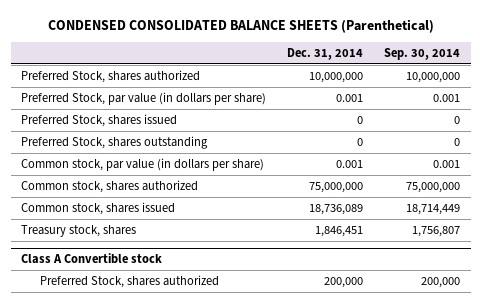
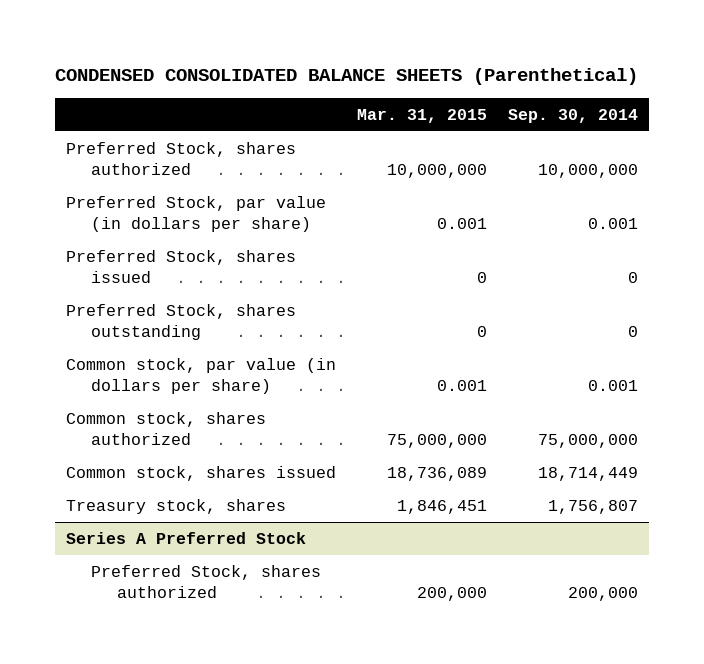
[287,47,364,60] Dec. 31, 2014 -> none
none -> [356,108,487,123] Mar. 31, 2015
[21,253,163,265] Class A Convertible stock -> [65,531,306,544] Series A Preferred Stock

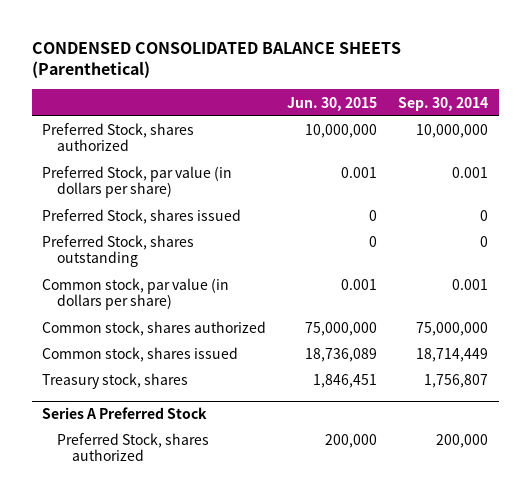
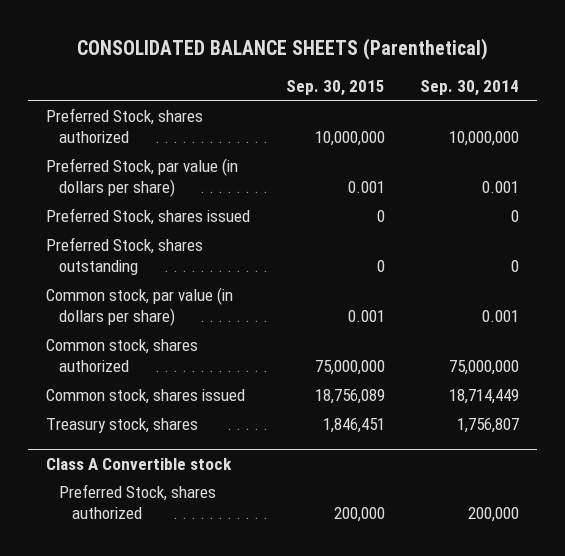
[31,41,401,79] CONDENSED CONSOLIDATED BALANCE SHEETS (Parenthetical) -> [76,37,488,60] CONSOLIDATED BALANCE SHEETS (Parenthetical)
[287,96,378,111] Jun. 30, 2015 -> none
none -> [285,80,385,97] Sep. 30, 2015
[42,407,208,420] Series A Preferred Stock -> [45,457,232,470] Class A Convertible stock

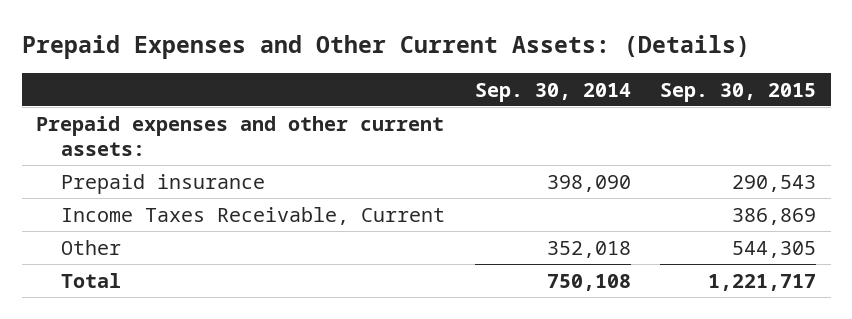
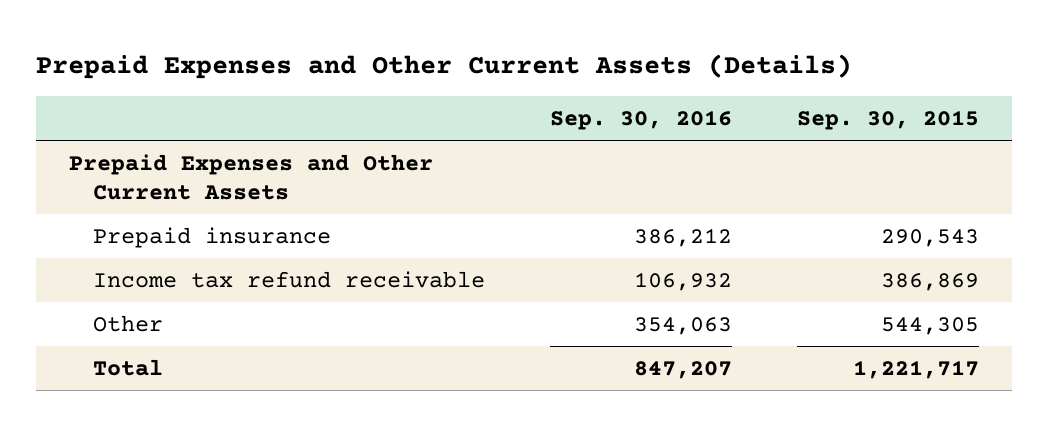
[21,34,750,59] Prepaid Expenses and Other Current Assets: (Details) -> [36,53,853,79] Prepaid Expenses and Other Current Assets (Details)
[474,82,631,102] Sep. 30, 2014 -> none
none -> [550,110,733,131] Sep. 30, 2016
[36,115,445,156] Prepaid expenses and other current assets: -> [69,153,434,200] Prepaid Expenses and Other Current Assets
[61,206,446,225] Income Taxes Receivable, Current -> [93,270,486,288] Income tax refund receivable

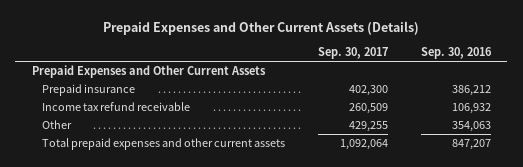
[797,110,980,131] Sep. 30, 2015 -> none
none -> [317,47,388,60] Sep. 30, 2017
[93,358,164,376] Total -> [41,138,285,151] Total prepaid expenses and other current assets

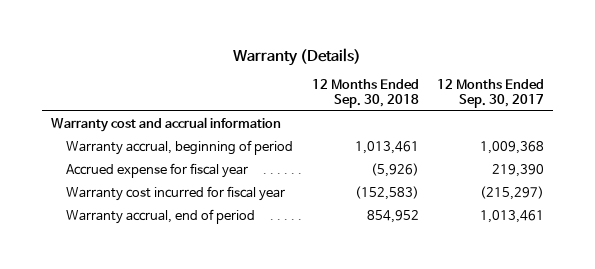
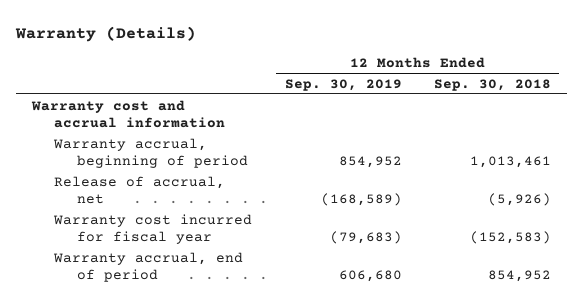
[436,79,544,108] 12 Months Ended Sep. 30, 2017 -> none
none -> [284,78,402,91] Sep. 30, 2019
[66,162,249,178] Accrued expense for fiscal year -> [54,175,226,204] Release of accrual, net

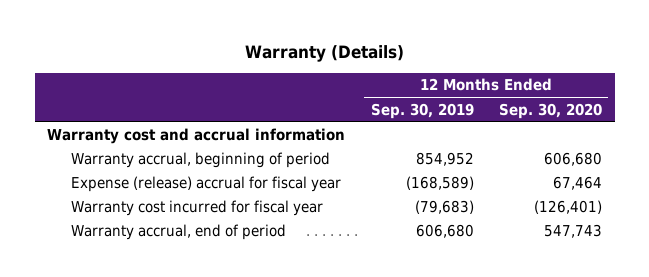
[433,78,551,91] Sep. 30, 2018 -> none
none -> [498,102,602,119] Sep. 30, 2020
[54,175,226,204] Release of accrual, net -> [70,175,341,192] Expense (release) accrual for fiscal year

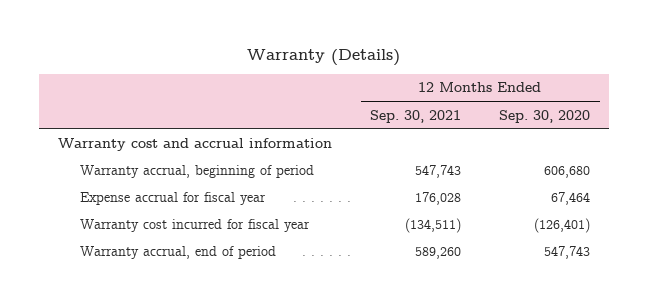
[370,102,474,119] Sep. 30, 2019 -> none
none -> [370,109,462,123] Sep. 30, 2021
[70,175,341,192] Expense (release) accrual for fiscal year -> [79,192,266,206] Expense accrual for fiscal year

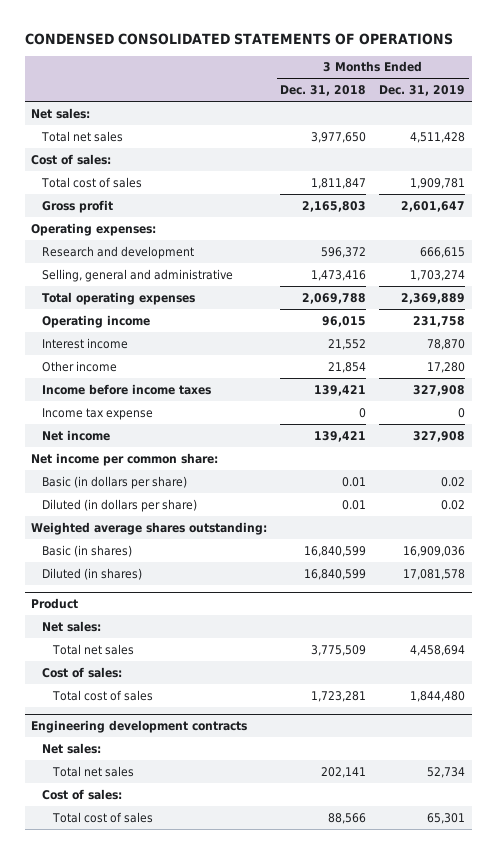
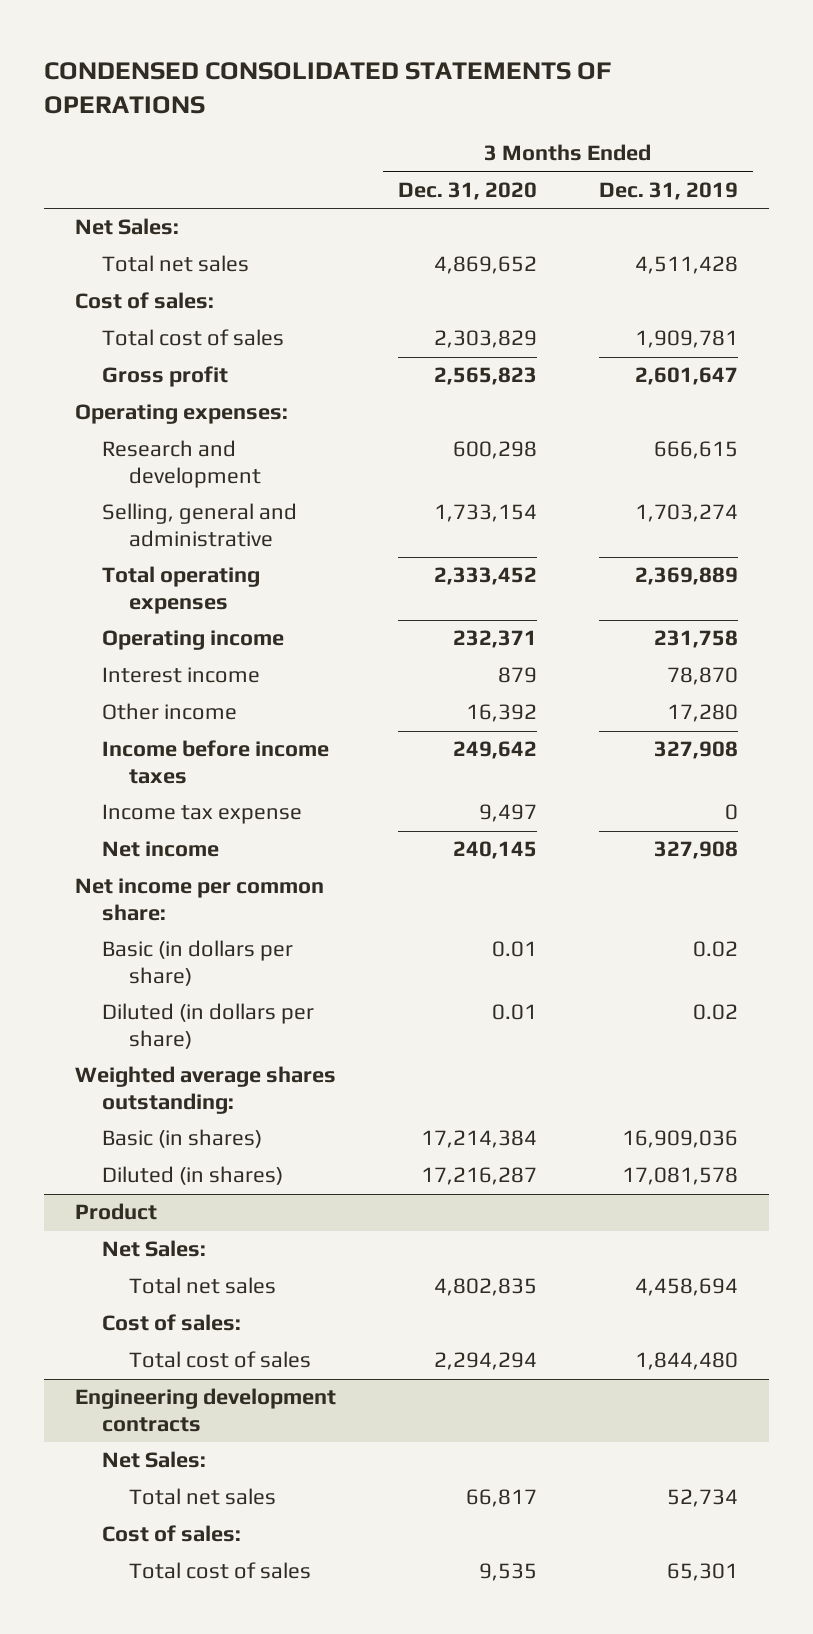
[280,85,367,97] Dec. 31, 2018 -> none
none -> [398,181,538,200] Dec. 31, 2020
[31,107,91,119] Net sales: -> [75,218,180,236] Net Sales:
[41,620,101,632] Net sales: -> [102,1240,207,1258] Net Sales:
[41,742,101,754] Net sales: -> [102,1451,207,1469] Net Sales:

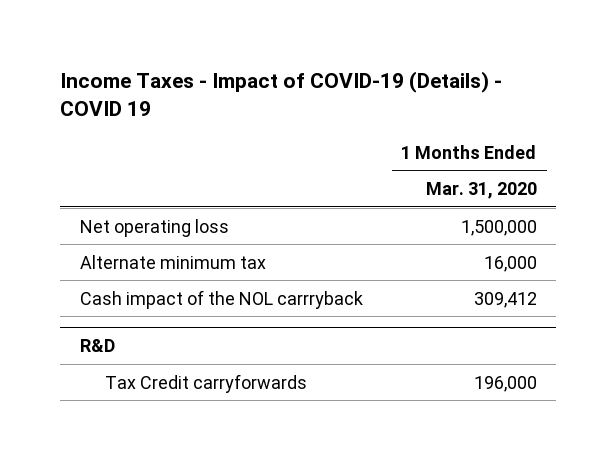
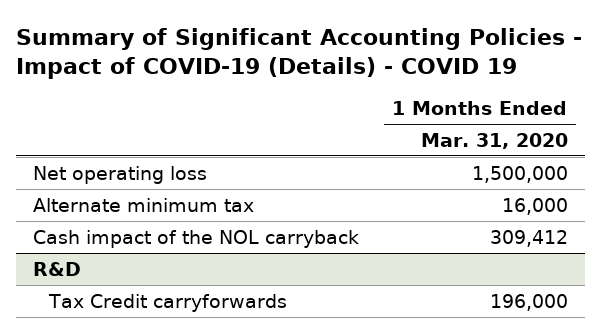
[59,71,502,117] Income Taxes - Impact of COVID-19 (Details) - COVID 19 -> [15,27,582,80] Summary of Significant Accounting Policies - Impact of COVID-19 (Details) - COVID 19
[79,289,363,309] Cash impact of the NOL carrryback -> [32,229,359,248] Cash impact of the NOL carryback

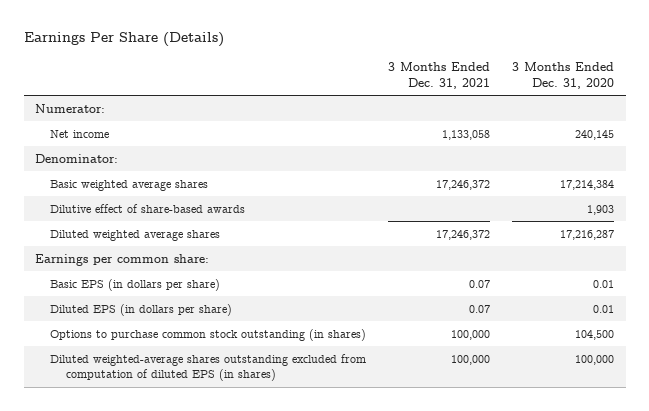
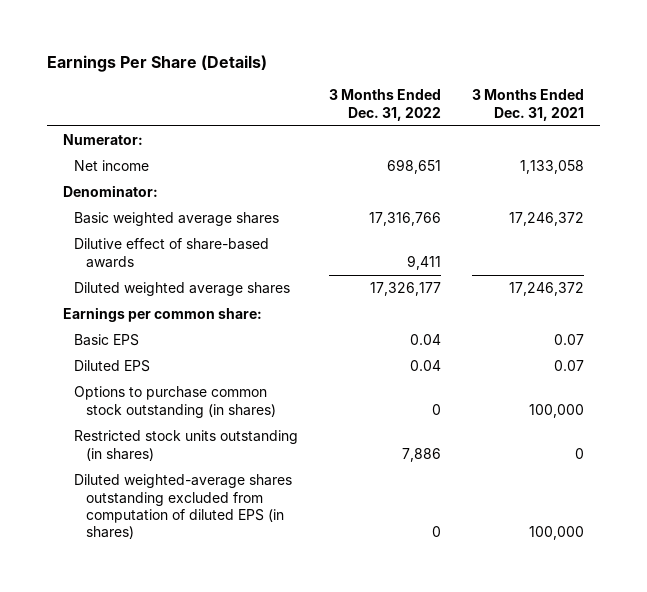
[512,62,615,90] 3 Months Ended Dec. 31, 2020 -> none
none -> [329,89,442,121] 3 Months Ended Dec. 31, 2022
[50,278,221,291] Basic EPS (in dollars per share) -> [74,334,140,347] Basic EPS
[50,303,233,316] Diluted EPS (in dollars per share) -> [74,360,151,373] Diluted EPS
none -> [74,430,299,461] Restricted stock units outstanding (in shares)

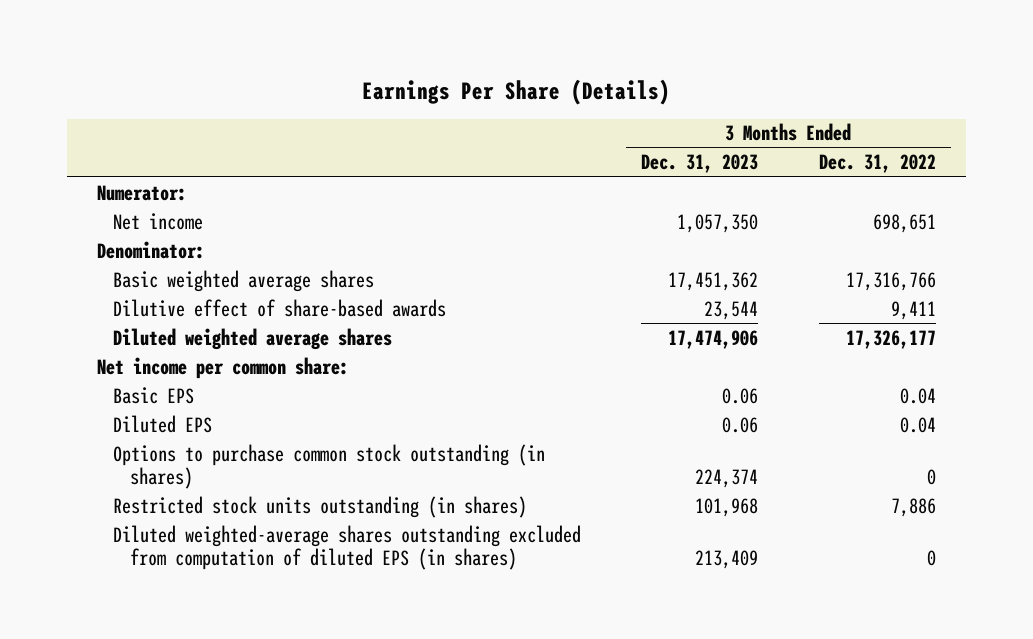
[472,89,585,121] 3 Months Ended Dec. 31, 2021 -> none
none -> [641,154,759,174] Dec. 31, 2023
[62,307,262,323] Earnings per common share: -> [97,356,350,379] Net income per common share:

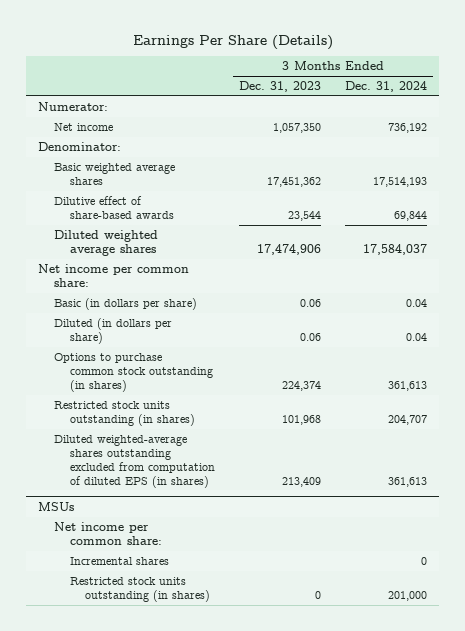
[818,154,936,174] Dec. 31, 2022 -> none
none -> [344,81,427,93] Dec. 31, 2024
[113,386,195,404] Basic EPS -> [54,297,198,310] Basic (in dollars per share)
[113,414,213,433] Diluted EPS -> [54,317,173,344] Diluted (in dollars per share)
none -> [38,501,75,511] MSUs
none -> [54,521,162,545] Net income per common share:
none -> [69,556,169,565] Incremental shares
none -> [69,576,211,602] Restricted stock units outstanding (in shares)

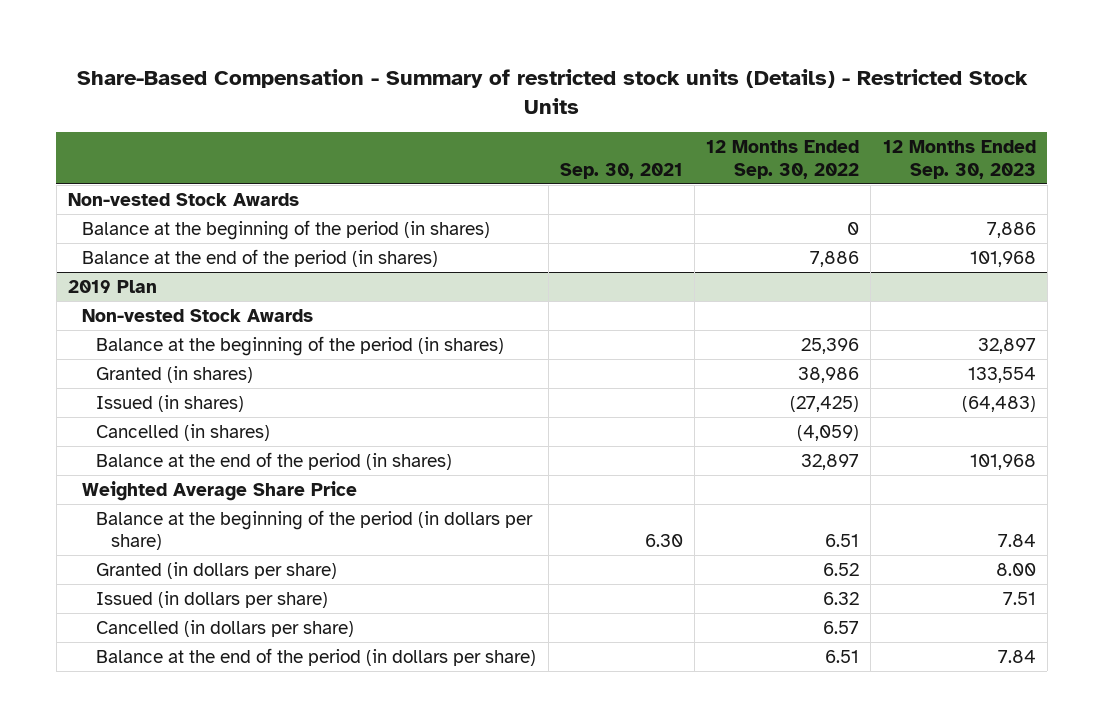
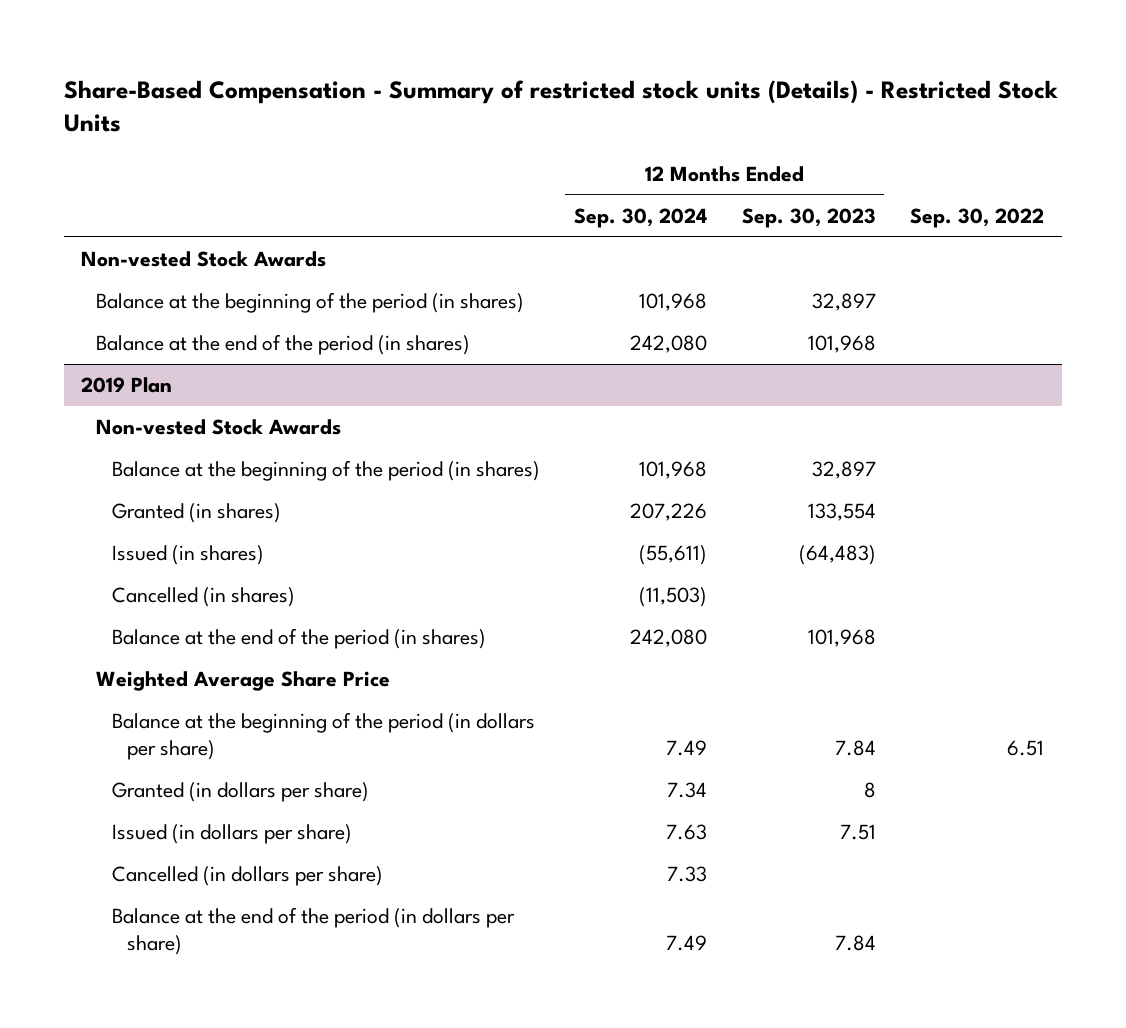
[559,162,683,179] Sep. 30, 2021 -> none
[706,140,860,179] 12 Months Ended Sep. 30, 2022 -> none
none -> [574,207,708,228] Sep. 30, 2024
none -> [910,207,1045,228] Sep. 30, 2022
[986,221,1036,238] 7,886 -> [811,293,876,312] 32,897
[995,562,1036,576] 8.00 -> [863,782,876,799] 8

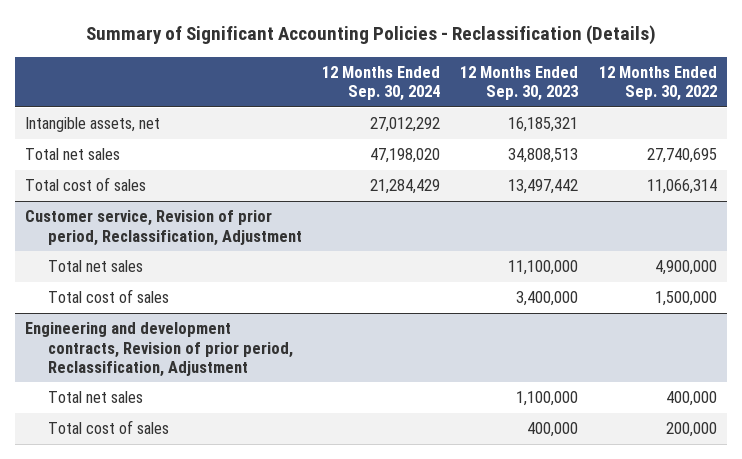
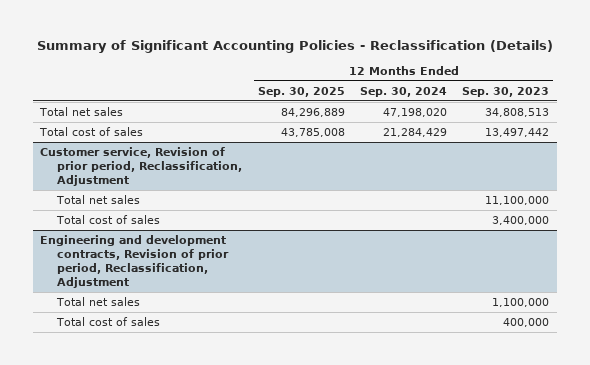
[598,65,717,102] 12 Months Ended Sep. 30, 2022 -> none
none -> [257,86,345,97] Sep. 30, 2025
[24,117,160,133] Intangible assets, net -> none

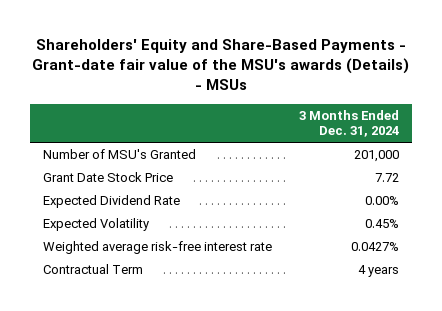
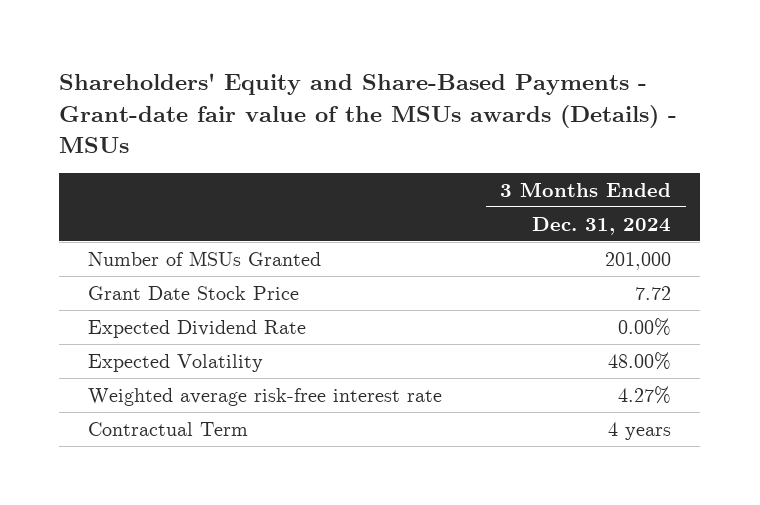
[32,38,410,91] Shareholders' Equity and Share-Based Payments - Grant-date fair value of the MSU's awards (Details) - MSUs -> [59,73,678,153] Shareholders' Equity and Share-Based Payments - Grant-date fair value of the MSUs awards (Details) - MSUs
[43,149,197,160] Number of MSU's Granted -> [88,250,322,266] Number of MSUs Granted
[365,219,400,229] 0.45% -> [608,351,672,370] 48.00%
[351,242,400,252] 0.0427% -> [618,385,672,404] 4.27%

